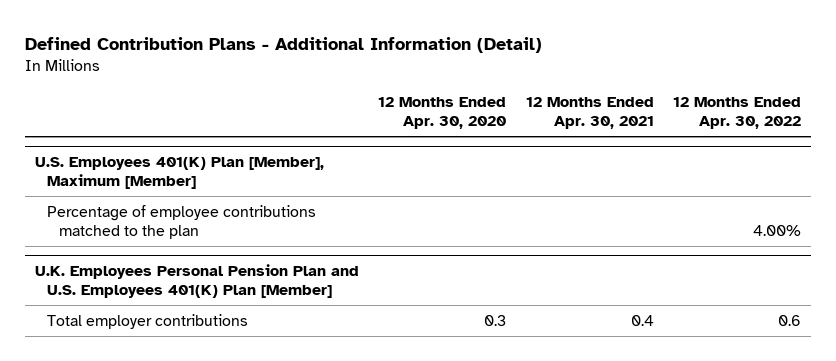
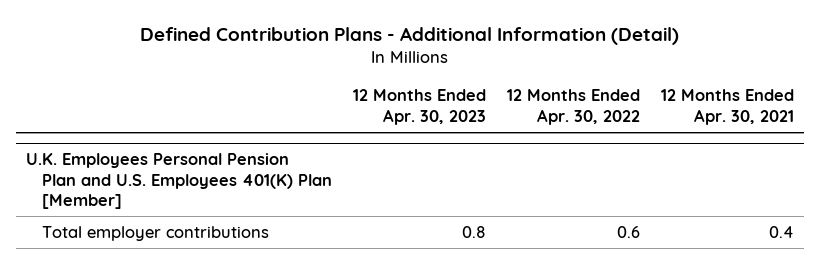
[378,97,507,130] 12 Months Ended Apr. 30, 2020 -> none
none -> [352,89,486,126] 12 Months Ended Apr. 30, 2023
[34,157,324,190] U.S. Employees 401(K) Plan [Member], Maximum [Member] -> none
[47,204,317,239] Percentage of employee contributions matched to the plan -> none

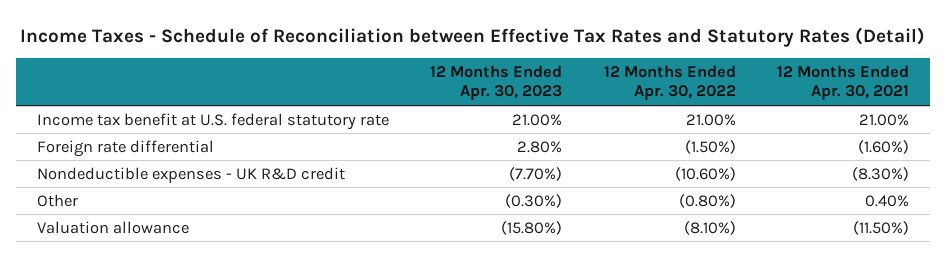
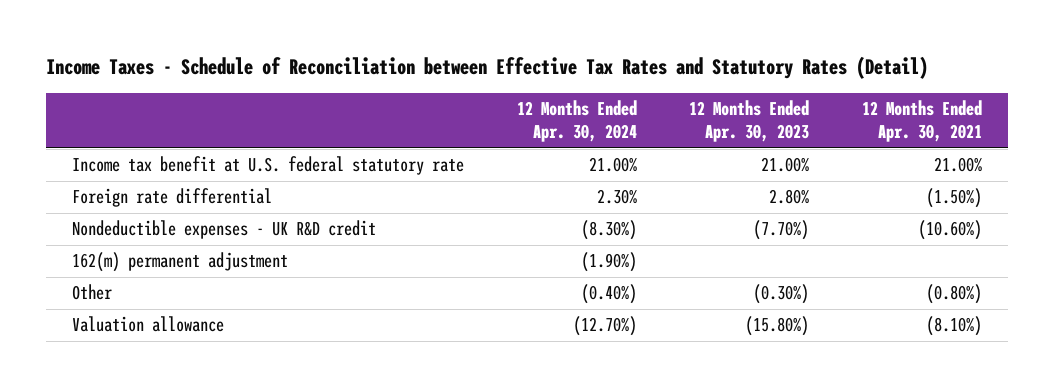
[603,65,736,101] 12 Months Ended Apr. 30, 2022 -> none
none -> [516,99,637,143] 12 Months Ended Apr. 30, 2024
[858,139,910,154] (1.60%) -> [925,188,982,209] (1.50%)
[852,166,910,181] (8.30%) -> [917,220,982,241] (10.60%)
none -> [72,252,289,273] 162(m) permanent adjustment
[865,194,910,207] 0.40% -> [925,284,982,305] (0.80%)
[853,220,910,235] (11.50%) -> [925,316,982,337] (8.10%)

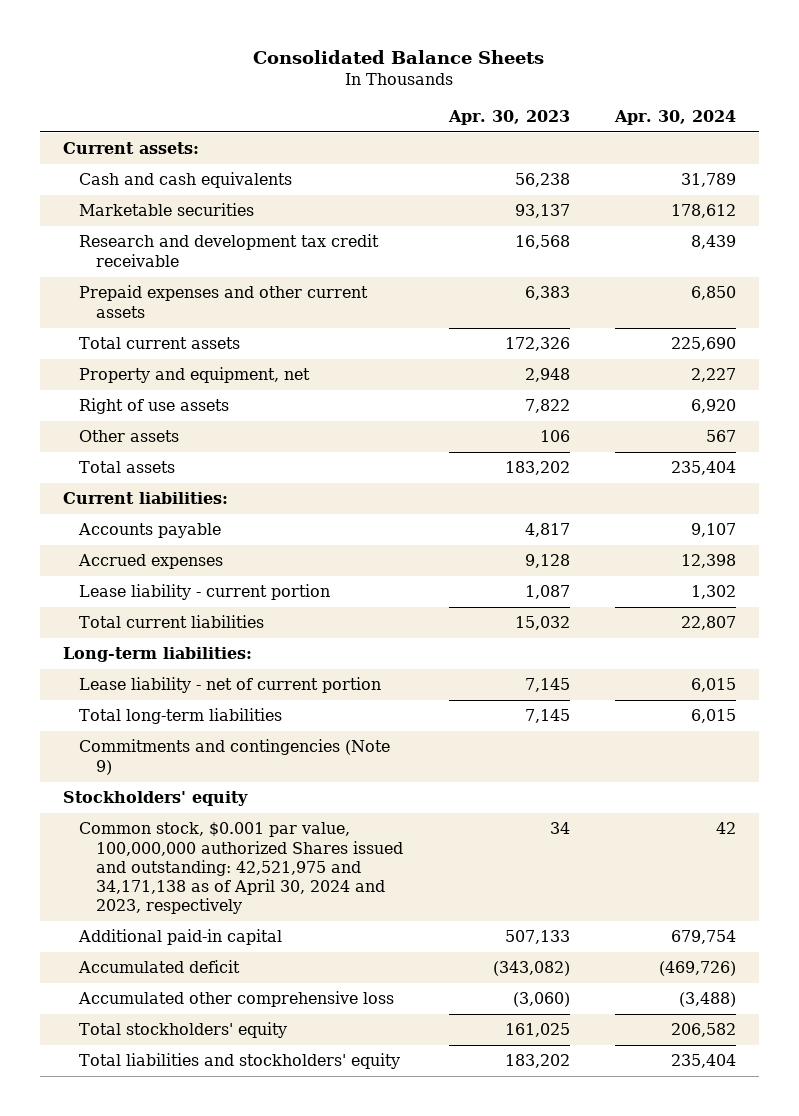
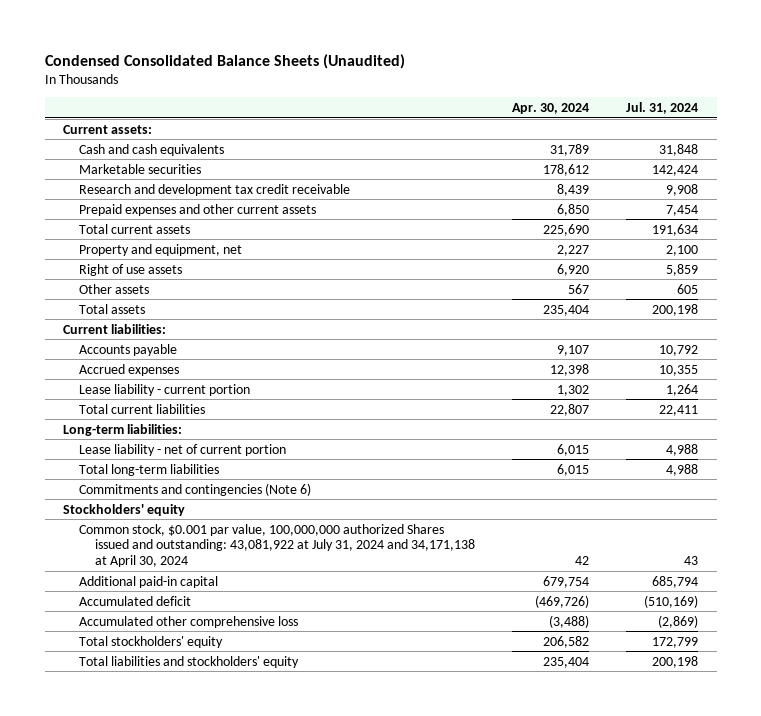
[253,49,545,64] Consolidated Balance Sheets -> [44,53,405,69] Condensed Consolidated Balance Sheets (Unaudited)
[447,109,570,125] Apr. 30, 2023 -> none
none -> [626,101,699,114] Jul. 31, 2024
[79,739,391,775] Commitments and contingencies (Note 9) -> [79,482,312,496] Commitments and contingencies (Note 6)
[79,822,404,915] Common stock, $0.001 par value, 100,000,000 authorized Shares issued and outstanding: 42,521,975 and 34,171,138 as of April 30, 2024 and 2023, respectively -> [79,523,475,568] Common stock, $0.001 par value, 100,000,000 authorized Shares issued and outstanding: 43,081,922 at July 31, 2024 and 34,171,138 at April 30, 2024

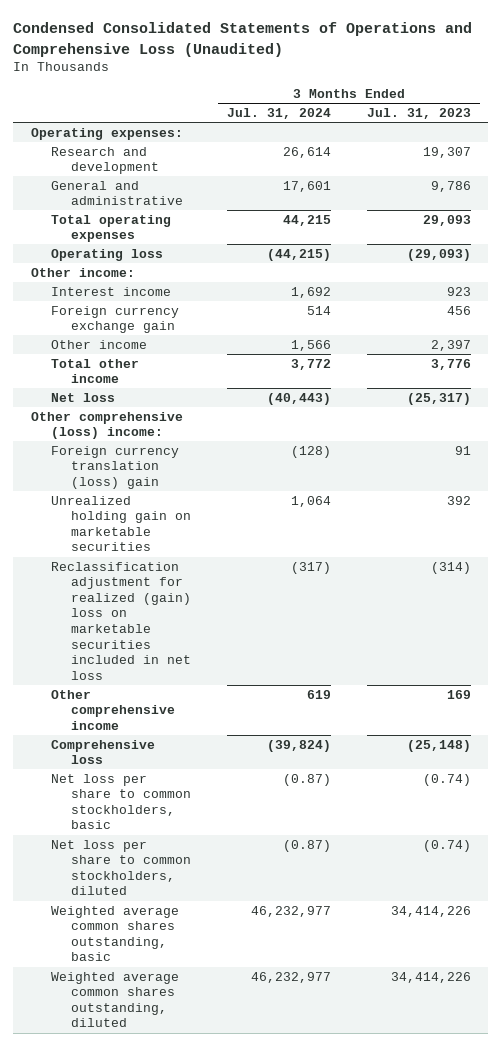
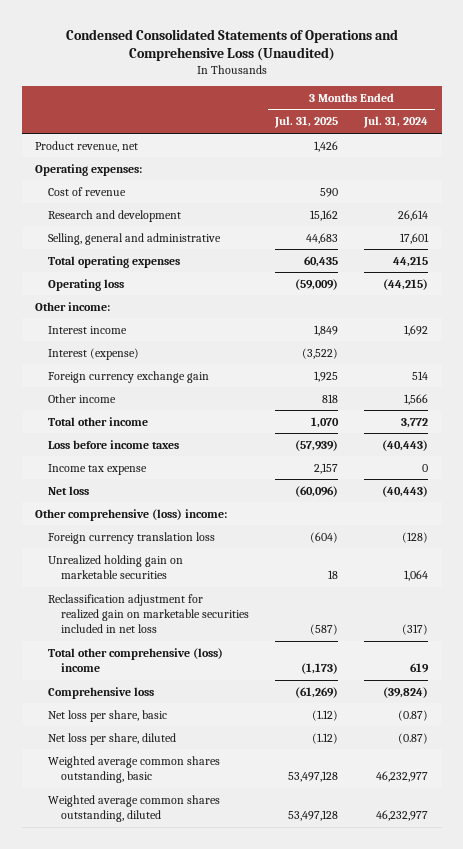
[366,108,471,120] Jul. 31, 2023 -> none
none -> [273,116,338,129] Jul. 31, 2025
none -> [34,140,138,152] Product revenue, net
none -> [47,186,126,196] Cost of revenue
[50,180,183,206] General and administrative -> [47,232,221,245] Selling, general and administrative
none -> [47,347,139,360] Interest (expense)
none -> [47,439,179,449] Loss before income taxes
none -> [47,463,147,475] Income tax expense
[50,445,179,489] Foreign currency translation (loss) gain -> [47,531,215,544] Foreign currency translation loss
[50,561,191,680] Reclassification adjustment for realized (gain) loss on marketable securities included in net loss -> [47,593,249,634] Reclassification adjustment for realized gain on marketable securities included in net loss
[50,689,175,730] Other comprehensive income -> [47,647,223,673] Total other comprehensive (loss) income
[50,773,191,830] Net loss per share to common stockholders, basic -> [47,709,167,722] Net loss per share, basic
[50,839,191,896] Net loss per share to common stockholders, diluted -> [47,732,176,745] Net loss per share, diluted

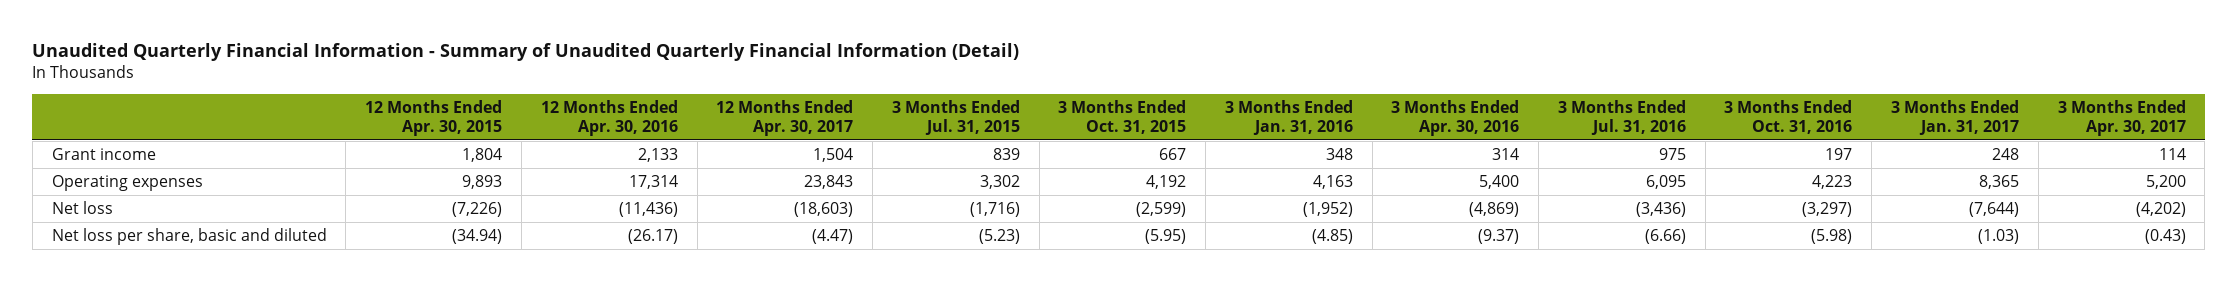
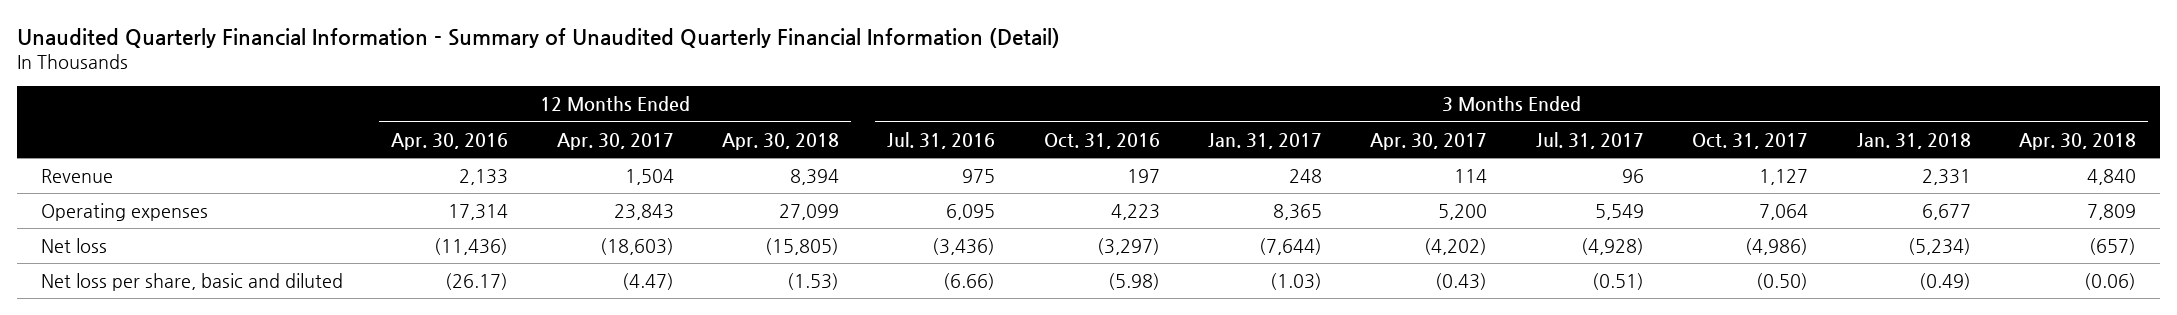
[365,100,503,136] 12 Months Ended Apr. 30, 2015 -> none
[891,100,1020,135] 3 Months Ended Jul. 31, 2015 -> none
[1058,100,1187,134] 3 Months Ended Oct. 31, 2015 -> none
[1224,100,1353,135] 3 Months Ended Jan. 31, 2016 -> none
[1391,100,1520,136] 3 Months Ended Apr. 30, 2016 -> none
none -> [721,132,839,150] Apr. 30, 2018
none -> [1535,131,1644,149] Jul. 31, 2017
none -> [1692,132,1809,149] Oct. 31, 2017
none -> [1856,132,1971,149] Jan. 31, 2018
none -> [2018,132,2136,150] Apr. 30, 2018
[51,148,156,161] Grant income -> [40,168,113,183] Revenue

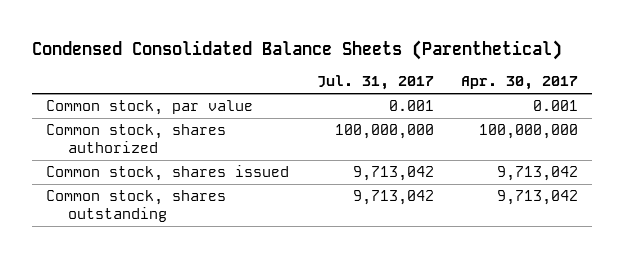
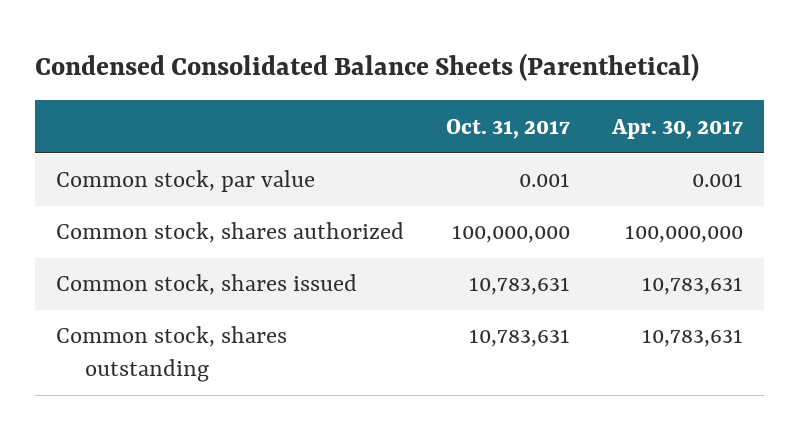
[316,75,434,91] Jul. 31, 2017 -> none
none -> [446,118,571,139] Oct. 31, 2017
[497,166,579,182] 9,713,042 -> [642,277,744,296] 10,783,631
[497,190,579,206] 9,713,042 -> [642,329,744,348] 10,783,631

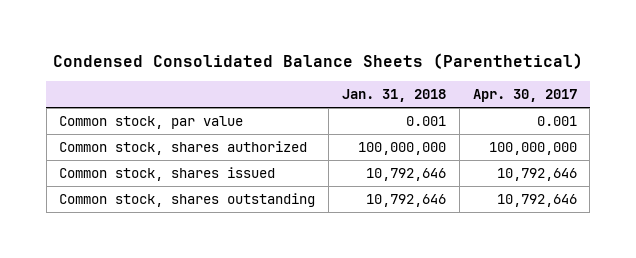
[446,118,571,139] Oct. 31, 2017 -> none
none -> [341,89,446,103] Jan. 31, 2018
[642,277,744,296] 10,783,631 -> [496,168,577,182] 10,792,646
[642,329,744,348] 10,783,631 -> [496,194,577,208] 10,792,646

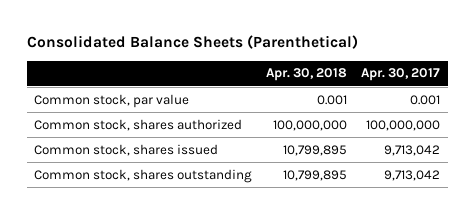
[52,53,583,70] Condensed Consolidated Balance Sheets (Parenthetical) -> [26,35,358,50] Consolidated Balance Sheets (Parenthetical)
[341,89,446,103] Jan. 31, 2018 -> none
none -> [266,68,348,82] Apr. 30, 2018
[496,168,577,182] 10,792,646 -> [384,144,441,156] 9,713,042
[496,194,577,208] 10,792,646 -> [384,169,441,181] 9,713,042

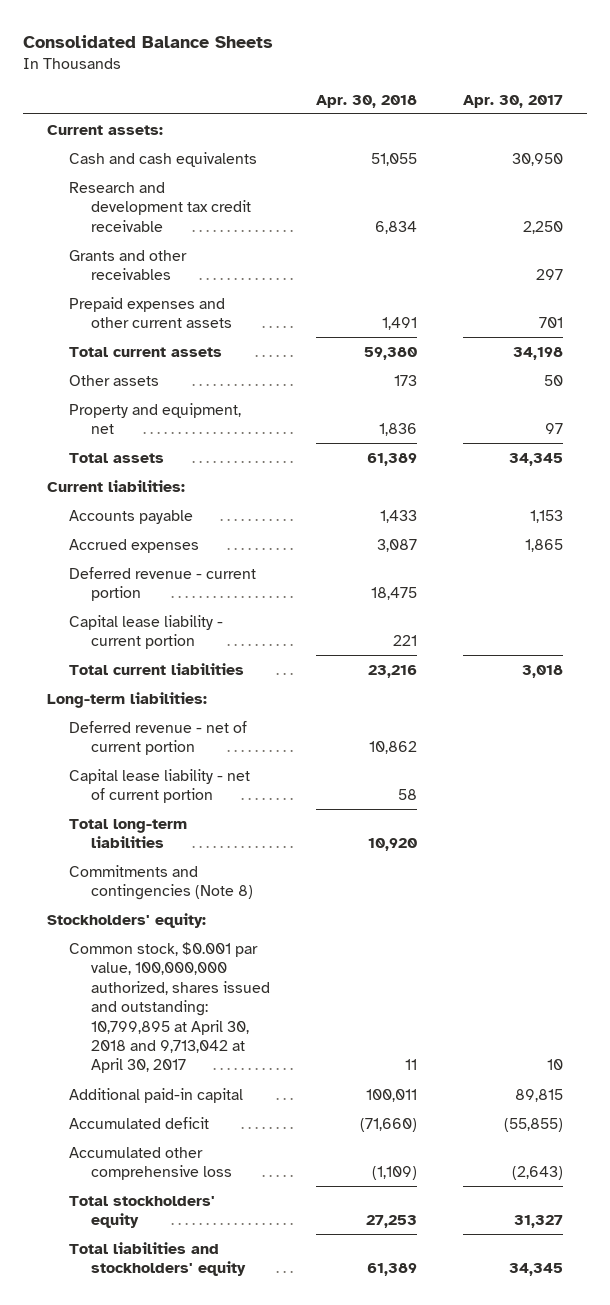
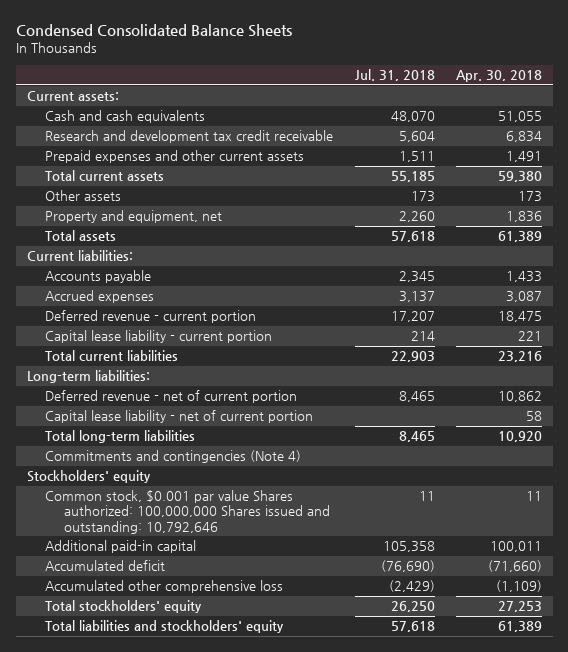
[23,34,274,48] Consolidated Balance Sheets -> [15,24,292,38] Condensed Consolidated Balance Sheets
[463,94,564,108] Apr. 30, 2017 -> none
none -> [354,69,435,82] Jul. 31, 2018
[68,249,187,281] Grants and other receivables -> none
[68,864,253,901] Commitments and contingencies (Note 8) -> [45,450,302,464] Commitments and contingencies (Note 4)
[46,912,206,928] Stockholders' equity: -> [26,470,151,484] Stockholders' equity
[68,941,270,1074] Common stock, $0.001 par value, 100,000,000 authorized, shares issued and outstanding: 10,799,895 at April 30, 2018 and 9,713,042 at April 30, 2017 -> [45,490,331,534] Common stock, $0.001 par value Shares authorized: 100,000,000 Shares issued and outstanding: 10,792,646

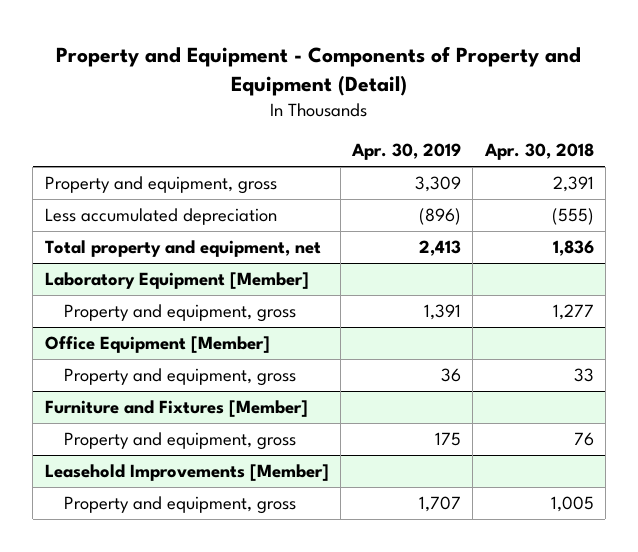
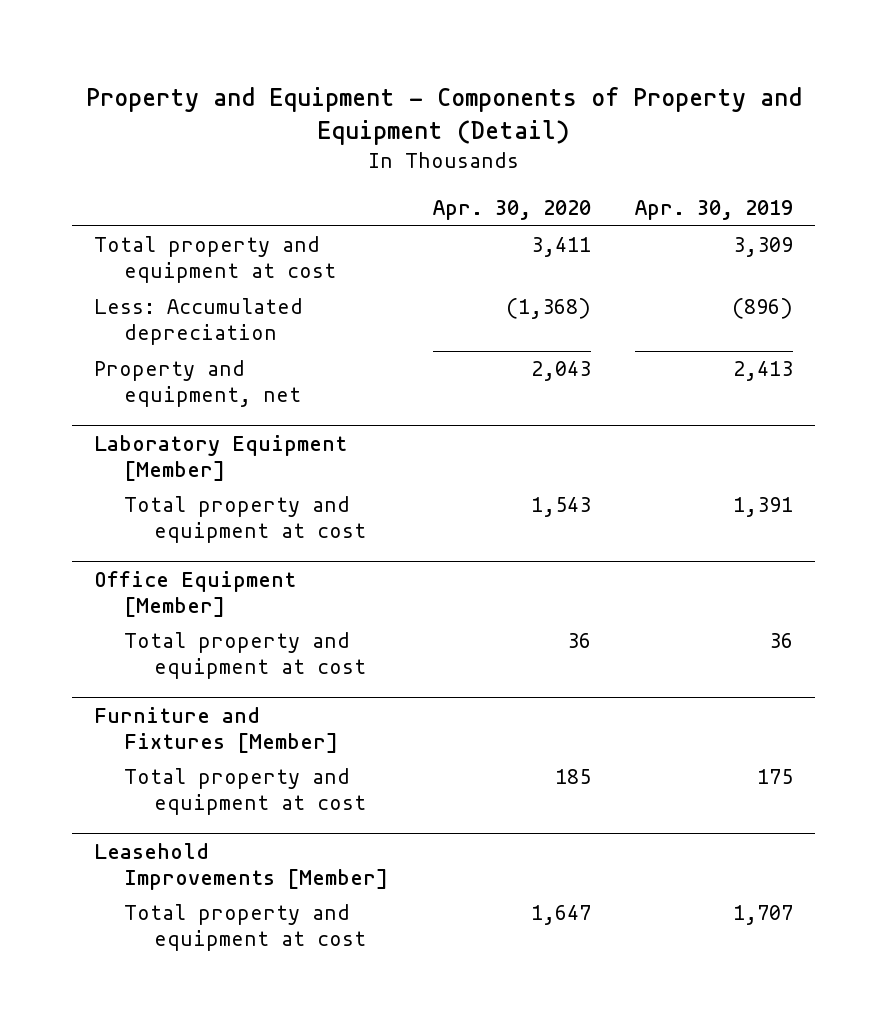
[483,143,594,161] Apr. 30, 2018 -> none
none -> [432,200,591,221] Apr. 30, 2020
[44,176,277,195] Property and equipment, gross -> [94,236,337,284] Total property and equipment at cost
[44,208,277,226] Less accumulated depreciation -> [94,298,304,346] Less: Accumulated depreciation
[44,240,321,258] Total property and equipment, net -> [94,360,302,408] Property and equipment, net
[64,304,297,323] Property and equipment, gross -> [124,496,366,544] Total property and equipment at cost
[64,368,297,387] Property and equipment, gross -> [124,632,366,680] Total property and equipment at cost
[64,432,297,451] Property and equipment, gross -> [124,768,366,816] Total property and equipment at cost
[64,496,297,515] Property and equipment, gross -> [124,904,366,952] Total property and equipment at cost

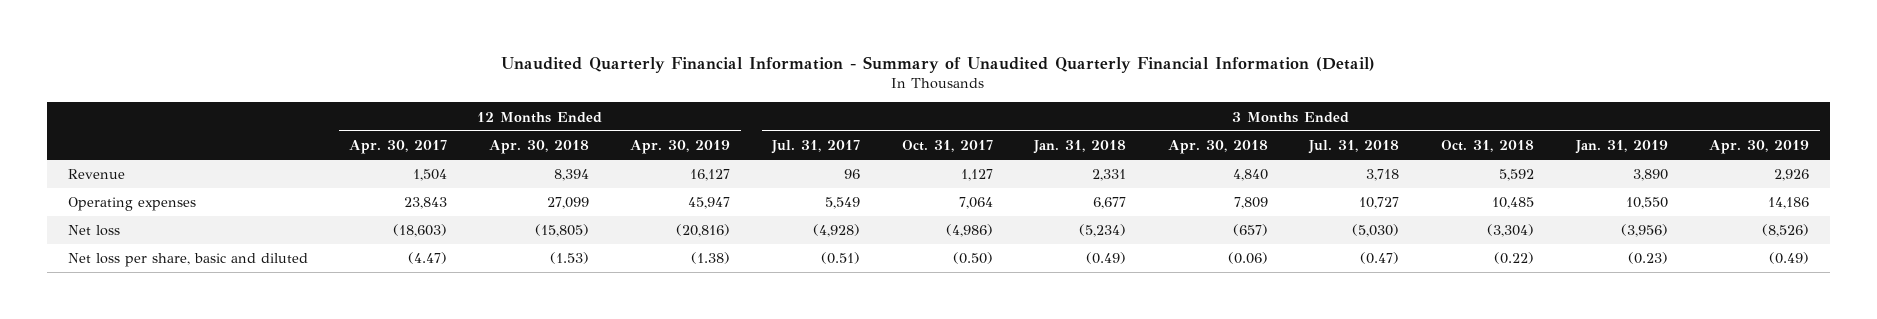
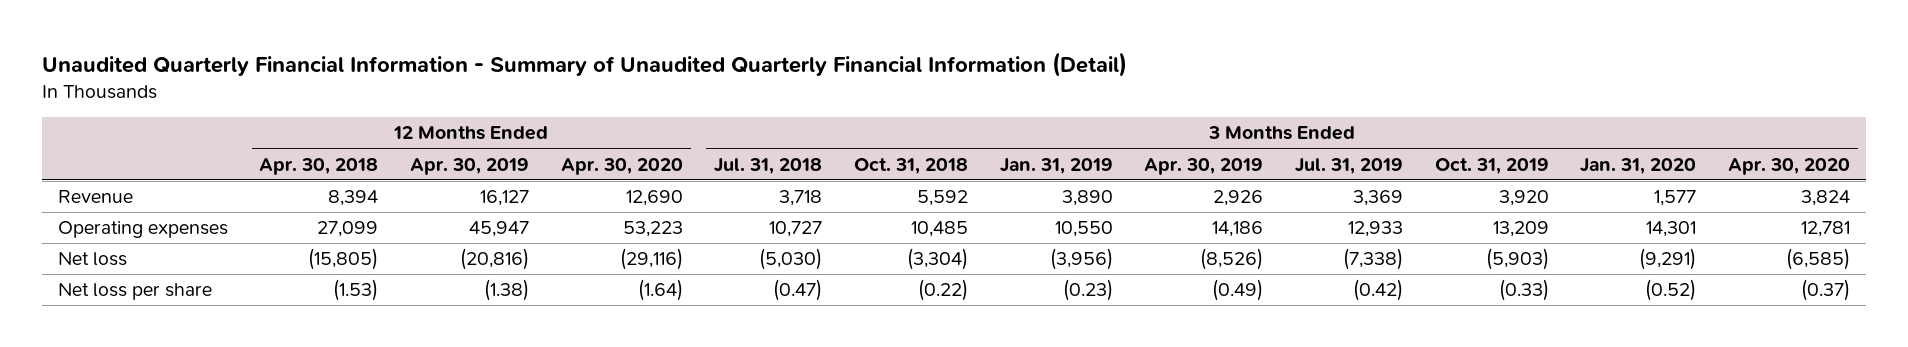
[349,140,448,155] Apr. 30, 2017 -> none
[771,140,861,155] Jul. 31, 2017 -> none
[901,140,993,153] Oct. 31, 2017 -> none
[1033,140,1127,155] Jan. 31, 2018 -> none
[1167,140,1268,155] Apr. 30, 2018 -> none
none -> [560,157,683,175] Apr. 30, 2020
none -> [1294,157,1403,174] Jul. 31, 2019
none -> [1434,157,1549,174] Oct. 31, 2019
none -> [1580,157,1697,174] Jan. 31, 2020
none -> [1727,157,1850,175] Apr. 30, 2020
[67,253,308,268] Net loss per share, basic and diluted -> [57,283,212,301] Net loss per share

